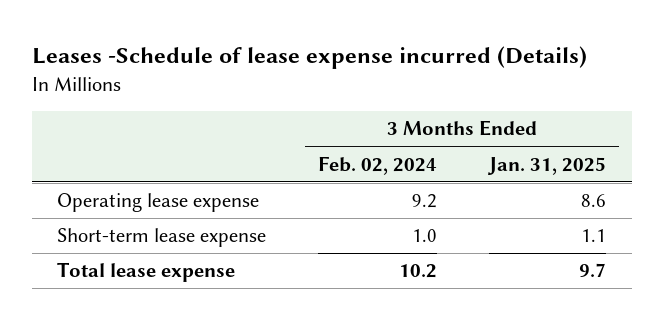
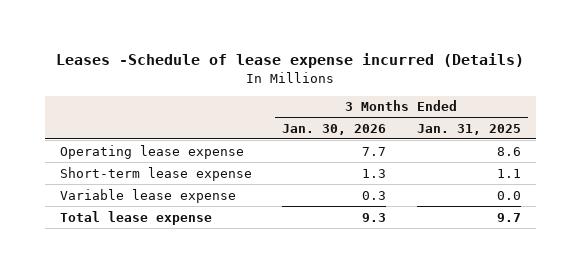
[318,155,438,175] Feb. 02, 2024 -> none
none -> [282,123,387,135] Jan. 30, 2026
none -> [59,188,236,203] Variable lease expense

